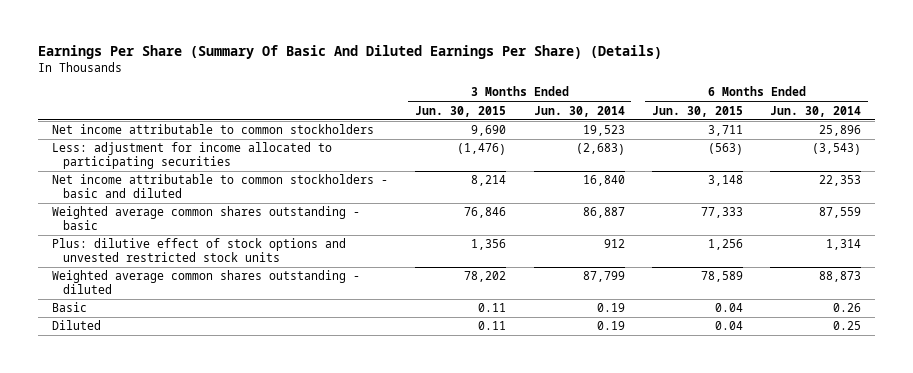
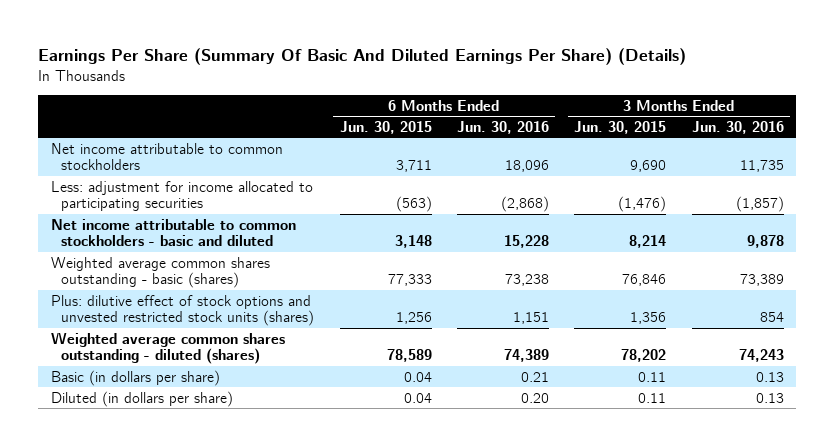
[533,105,625,117] Jun. 30, 2014 -> none
[770,105,862,117] Jun. 30, 2014 -> none
none -> [456,120,549,134] Jun. 30, 2016
none -> [691,120,784,134] Jun. 30, 2016
[51,206,360,230] Weighted average common shares outstanding - basic -> [51,256,271,289] Weighted average common shares outstanding - basic (shares)
[51,238,346,262] Plus: dilutive effect of stock options and unvested restricted stock units -> [51,294,315,327] Plus: dilutive effect of stock options and unvested restricted stock units (shares)
[51,270,360,294] Weighted average common shares outstanding - diluted -> [51,331,286,365] Weighted average common shares outstanding - diluted (shares)
[51,302,87,313] Basic -> [51,369,221,386] Basic (in dollars per share)
[51,320,101,331] Diluted -> [51,390,234,407] Diluted (in dollars per share)

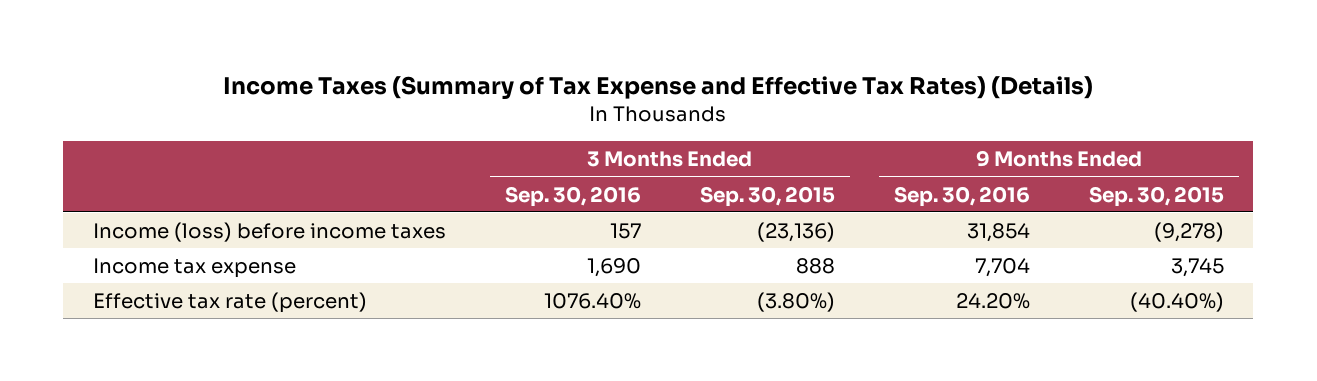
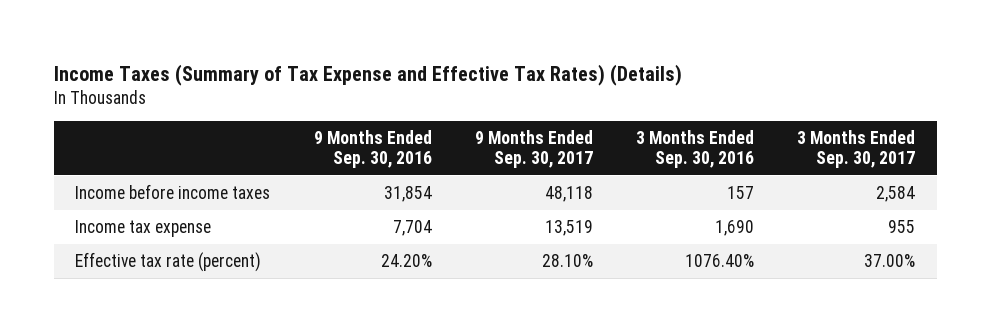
[699,185,835,207] Sep. 30, 2015 -> none
[1088,185,1224,207] Sep. 30, 2015 -> none
none -> [474,130,593,169] 9 Months Ended Sep. 30, 2017
none -> [797,130,916,169] 3 Months Ended Sep. 30, 2017
[92,221,446,242] Income (loss) before income taxes -> [75,183,271,199] Income before income taxes

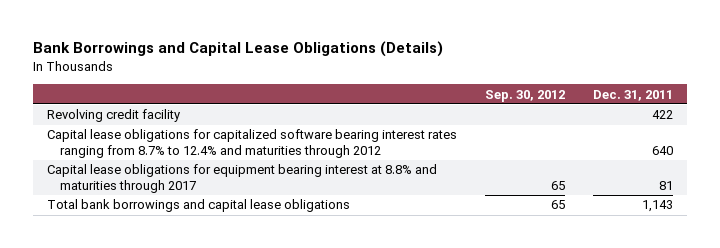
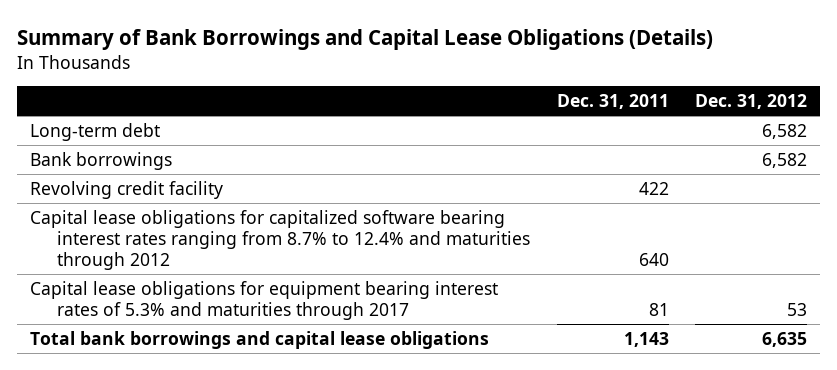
[33,41,444,58] Bank Borrowings and Capital Lease Obligations (Details) -> [17,28,714,50] Summary of Bank Borrowings and Capital Lease Obligations (Details)
[484,89,565,102] Sep. 30, 2012 -> none
none -> [694,94,807,110] Dec. 31, 2012
none -> [30,122,161,141] Long-term debt
none -> [30,151,173,170] Bank borrowings
[47,164,438,194] Capital lease obligations for equipment bearing interest at 8.8% and maturities through 2017 -> [30,280,499,321] Capital lease obligations for equipment bearing interest rates of 5.3% and maturities through 2017

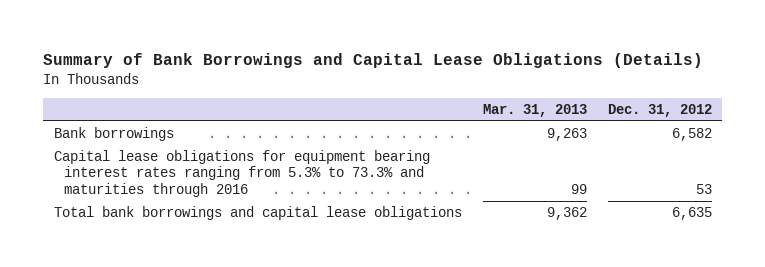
[556,94,669,110] Dec. 31, 2011 -> none
none -> [482,103,587,117] Mar. 31, 2013
[30,122,161,141] Long-term debt -> none
[30,180,224,199] Revolving credit facility -> none
[30,209,531,271] Capital lease obligations for capitalized software bearing interest rates ranging from 8.7% to 12.4% and maturities through 2012 -> none
[30,280,499,321] Capital lease obligations for equipment bearing interest rates of 5.3% and maturities through 2017 -> [53,150,430,197] Capital lease obligations for equipment bearing interest rates ranging from 5.3% to 73.3% and maturities through 2016

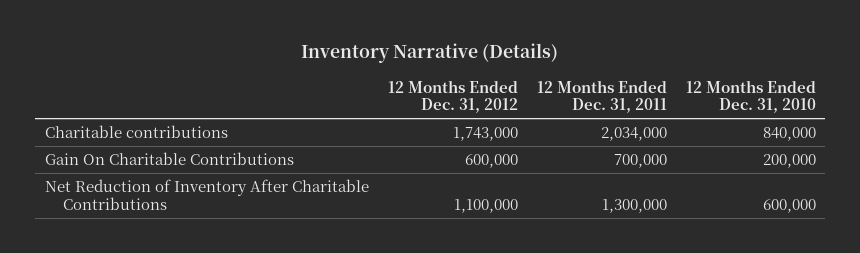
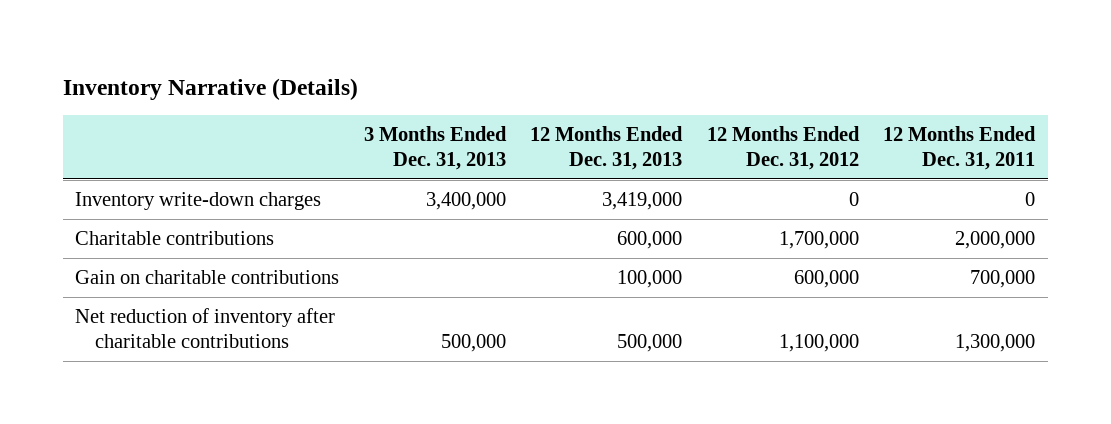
[685,79,816,114] 12 Months Ended Dec. 31, 2010 -> none
none -> [363,126,507,171] 3 Months Ended Dec. 31, 2013
none -> [530,126,684,171] 12 Months Ended Dec. 31, 2013
none -> [75,192,322,211] Inventory write-down charges
[452,126,518,141] 1,743,000 -> [778,231,859,250] 1,700,000
[600,126,667,141] 2,034,000 -> [955,231,1036,250] 2,000,000
[44,151,294,165] Gain On Charitable Contributions -> [75,270,340,285] Gain on charitable contributions
[44,178,369,210] Net Reduction of Inventory After Charitable Contributions -> [75,308,336,348] Net reduction of inventory after charitable contributions

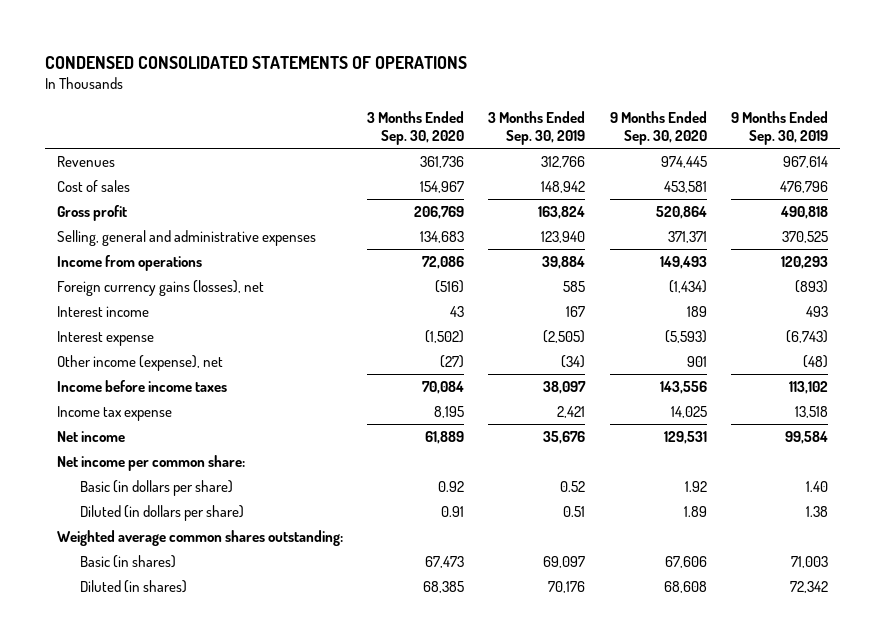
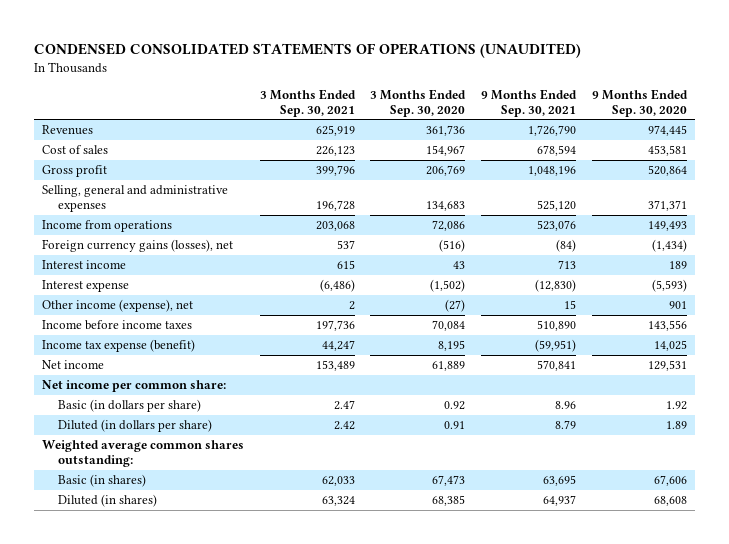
[45,55,468,69] CONDENSED CONSOLIDATED STATEMENTS OF OPERATIONS -> [34,43,582,59] CONDENSED CONSOLIDATED STATEMENTS OF OPERATIONS (UNAUDITED)
[488,110,586,146] 3 Months Ended Sep. 30, 2019 -> none
[730,110,828,146] 9 Months Ended Sep. 30, 2019 -> none
none -> [259,88,356,117] 3 Months Ended Sep. 30, 2021
none -> [481,88,578,117] 9 Months Ended Sep. 30, 2021
[57,406,173,422] Income tax expense -> [42,338,196,352] Income tax expense (benefit)

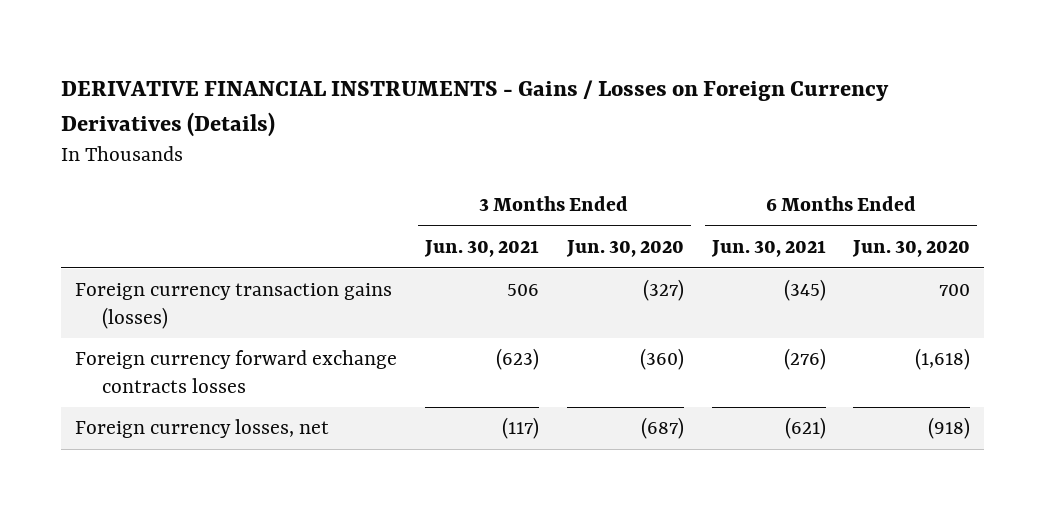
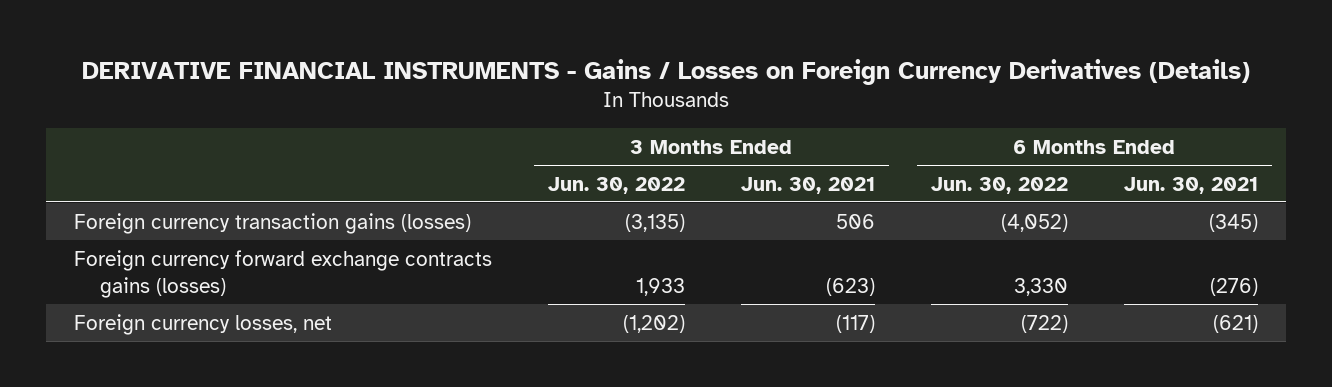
[565,239,684,257] Jun. 30, 2020 -> none
[852,239,971,257] Jun. 30, 2020 -> none
none -> [547,176,685,194] Jun. 30, 2022
none -> [930,176,1068,194] Jun. 30, 2022
[75,350,398,393] Foreign currency forward exchange contracts losses -> [73,249,492,298] Foreign currency forward exchange contracts gains (losses)

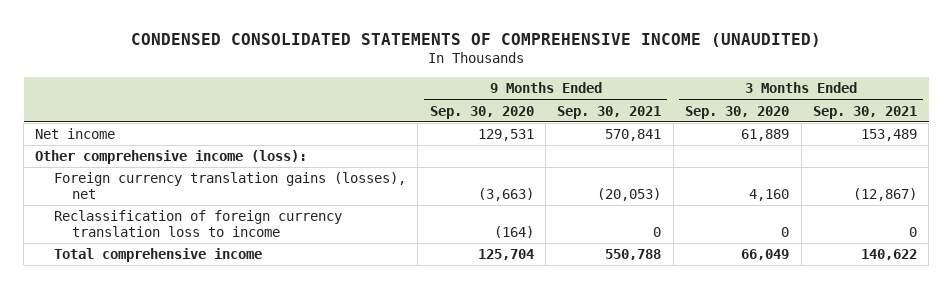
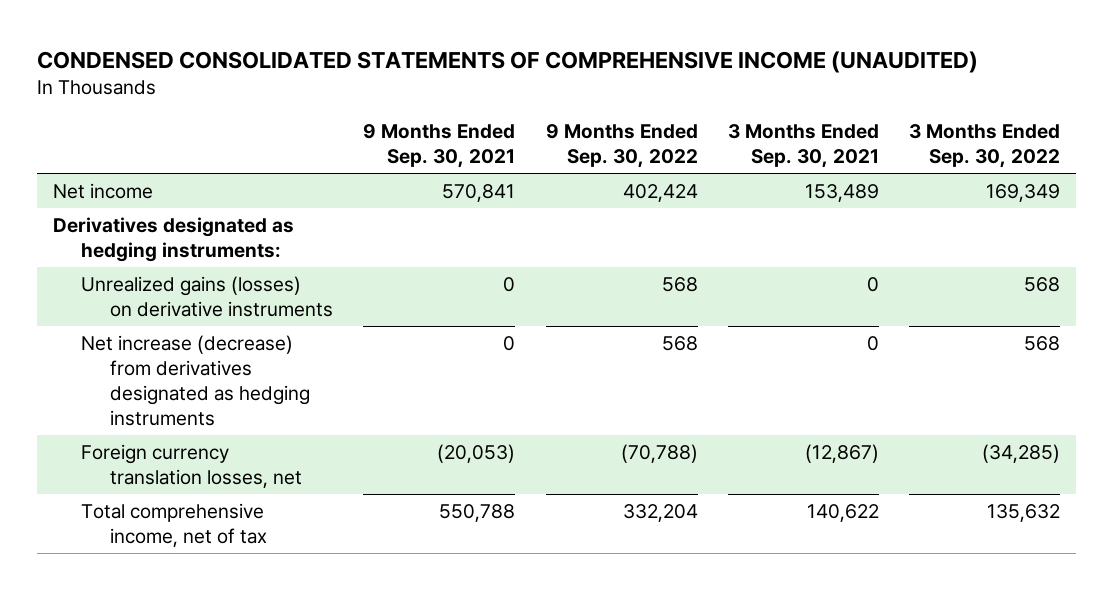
[429,105,534,119] Sep. 30, 2020 -> none
[685,105,790,119] Sep. 30, 2020 -> none
none -> [545,124,698,169] 9 Months Ended Sep. 30, 2022
none -> [909,124,1061,169] 3 Months Ended Sep. 30, 2022
[35,150,308,165] Other comprehensive income (loss): -> none
[53,210,342,238] Reclassification of foreign currency translation loss to income -> none
none -> [52,217,294,263] Derivatives designated as hedging instruments:
none -> [81,276,333,318] Unrealized gains (losses) on derivative instruments
none -> [81,335,310,427] Net increase (decrease) from derivatives designated as hedging instruments
[53,172,406,200] Foreign currency translation gains (losses), net -> [81,444,302,489] Foreign currency translation losses, net
[53,248,262,263] Total comprehensive income -> [81,503,267,548] Total comprehensive income, net of tax

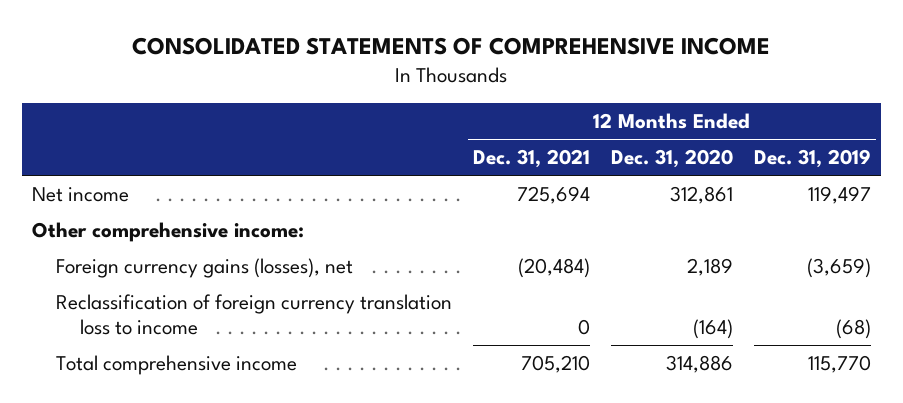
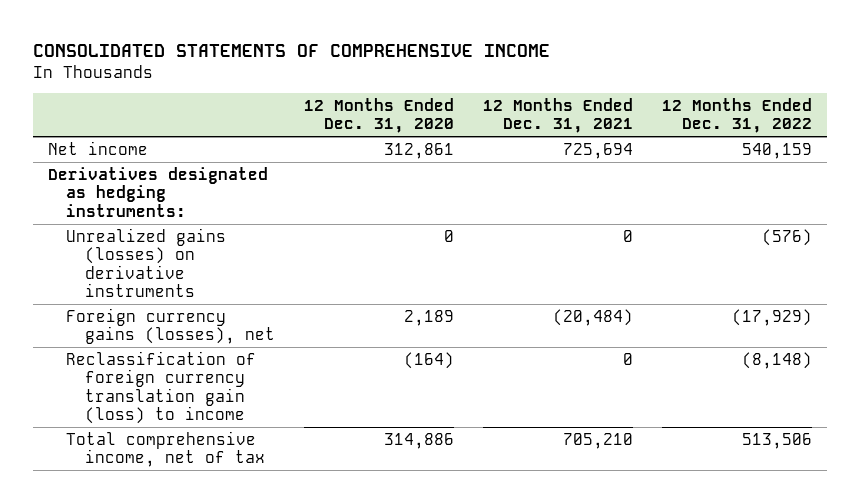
[753,148,871,168] Dec. 31, 2019 -> none
none -> [662,97,813,134] 12 Months Ended Dec. 31, 2022
[32,221,305,242] Other comprehensive income: -> none
none -> [47,166,268,217] Derivatives designated as hedging instruments:
none -> [66,227,227,297] Unrealized gains (losses) on derivative instruments
[55,293,452,335] Reclassification of foreign currency translation loss to income -> [66,350,257,424] Reclassification of foreign currency translation gain (loss) to income
[55,354,297,375] Total comprehensive income -> [66,430,266,468] Total comprehensive income, net of tax

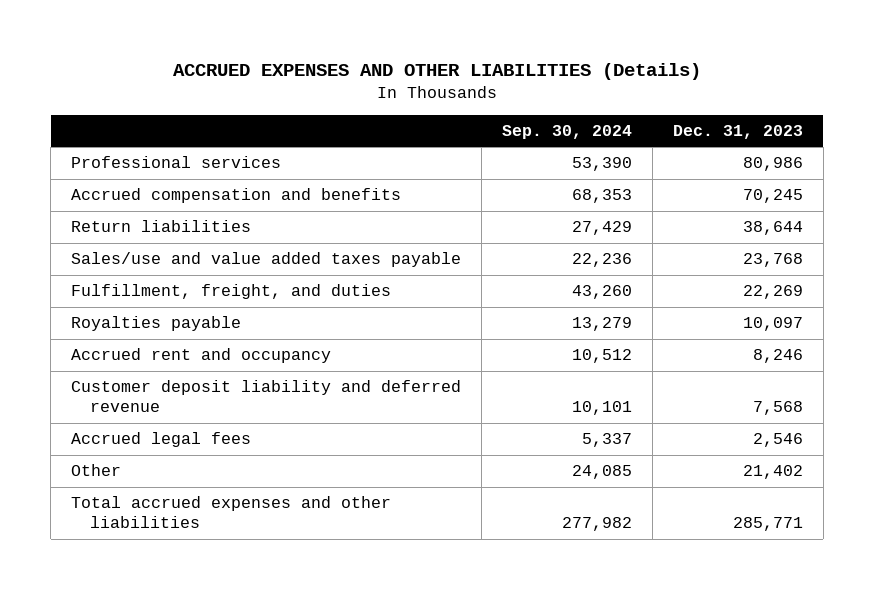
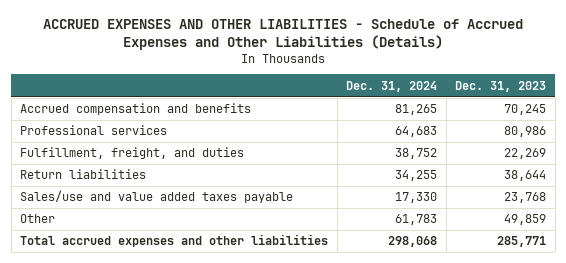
[172,63,701,81] ACCRUED EXPENSES AND OTHER LIABILITIES (Details) -> [43,19,524,51] ACCRUED EXPENSES AND OTHER LIABILITIES - Schedule of Accrued Expenses and Other Liabilities (Details)
[501,124,632,139] Sep. 30, 2024 -> none
none -> [346,80,438,92] Dec. 31, 2024
[71,156,282,169] Professional services -> [20,125,168,136] Professional services
[71,284,392,300] Fulfillment, freight, and duties -> [20,147,245,160] Fulfillment, freight, and duties
[71,316,242,332] Royalties payable -> none
[71,348,332,364] Accrued rent and occupancy -> none
[71,380,462,413] Customer deposit liability and deferred revenue -> none
[71,432,252,448] Accrued legal fees -> none
[742,465,803,480] 21,402 -> [504,214,547,226] 49,859

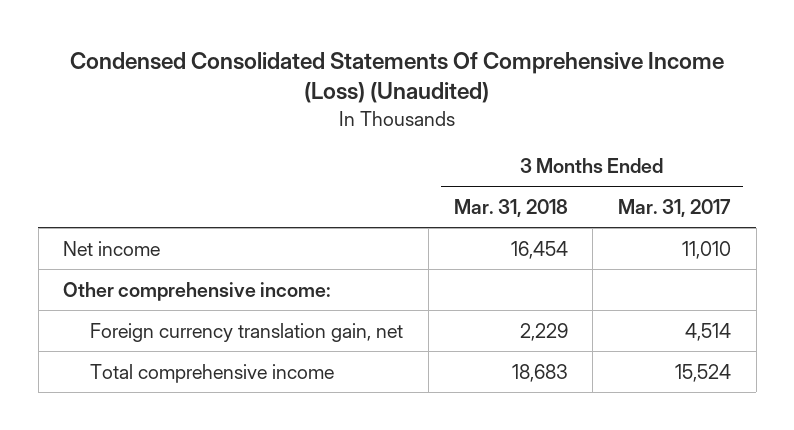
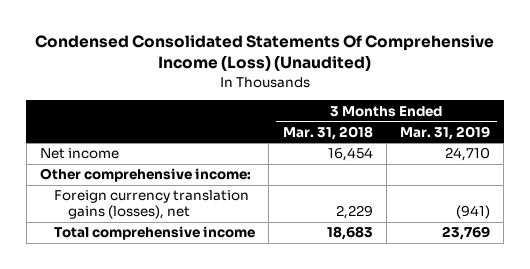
[617,199,731,218] Mar. 31, 2017 -> none
none -> [400,125,491,140] Mar. 31, 2019
[90,322,404,342] Foreign currency translation gain, net -> [54,190,250,220] Foreign currency translation gains (losses), net

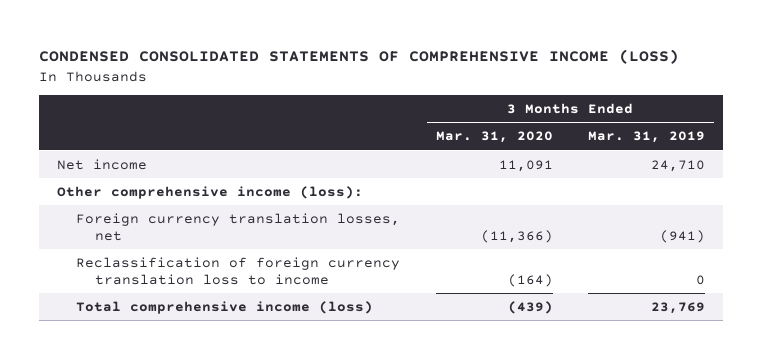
[35,35,495,72] Condensed Consolidated Statements Of Comprehensive Income (Loss) (Unaudited) -> [39,49,680,65] CONDENSED CONSOLIDATED STATEMENTS OF COMPREHENSIVE INCOME (LOSS)
[282,125,373,140] Mar. 31, 2018 -> none
none -> [435,131,553,144] Mar. 31, 2020
[40,168,252,183] Other comprehensive income: -> [56,185,363,199] Other comprehensive income (loss):
[54,190,250,220] Foreign currency translation gains (losses), net -> [76,212,401,241] Foreign currency translation losses, net
none -> [76,256,401,285] Reclassification of foreign currency translation loss to income
[54,226,256,241] Total comprehensive income -> [76,300,374,314] Total comprehensive income (loss)

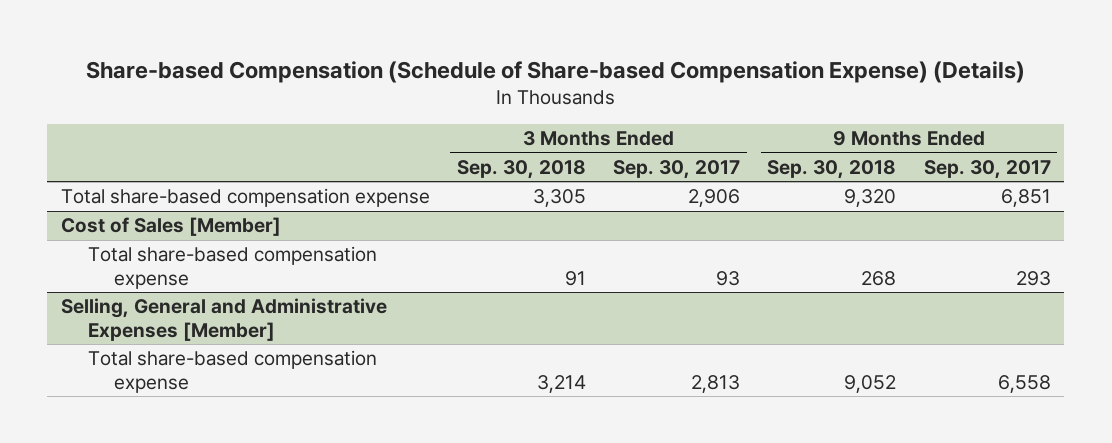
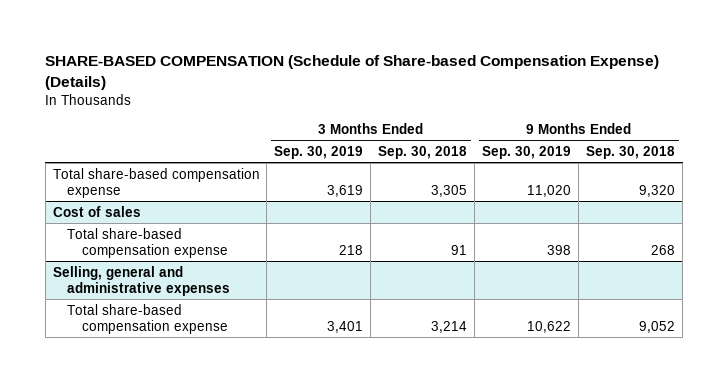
[85,60,1025,83] Share-based Compensation (Schedule of Share-based Compensation Expense) (Details) -> [45,55,660,91] SHARE-BASED COMPENSATION (Schedule of Share-based Compensation Expense) (Details)
[613,159,741,179] Sep. 30, 2017 -> none
[923,159,1051,179] Sep. 30, 2017 -> none
none -> [274,146,364,160] Sep. 30, 2019
none -> [482,146,572,160] Sep. 30, 2019
[61,217,282,237] Cost of Sales [Member] -> [52,205,141,217] Cost of sales
[61,298,388,342] Selling, General and Administrative Expenses [Member] -> [52,265,231,296] Selling, general and administrative expenses

